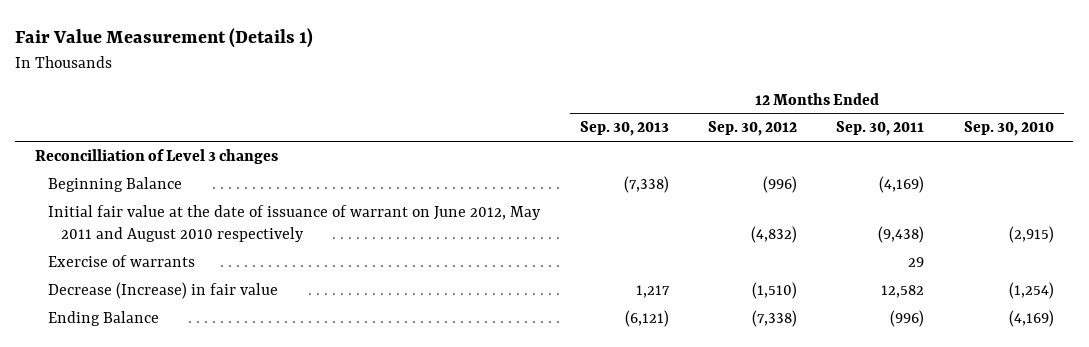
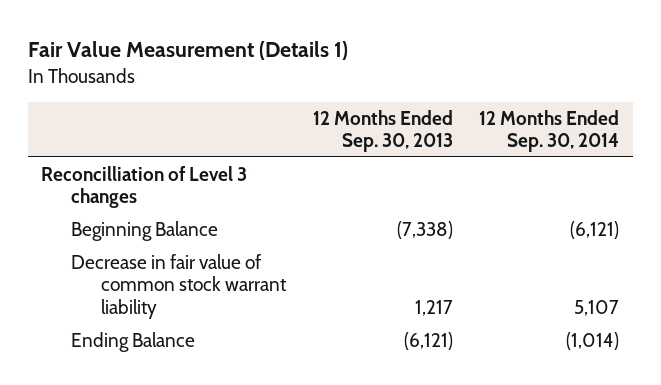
[707,121,797,137] Sep. 30, 2012 -> none
[836,121,925,137] Sep. 30, 2011 -> none
[963,121,1054,137] Sep. 30, 2010 -> none
none -> [479,109,620,153] 12 Months Ended Sep. 30, 2014
[48,204,542,243] Initial fair value at the date of issuance of warrant on June 2012, May 2011 and August 2010 respectively -> none
[48,254,196,267] Exercise of warrants -> none
[48,281,279,299] Decrease (Increase) in fair value -> [71,253,288,320] Decrease in fair value of common stock warrant liability

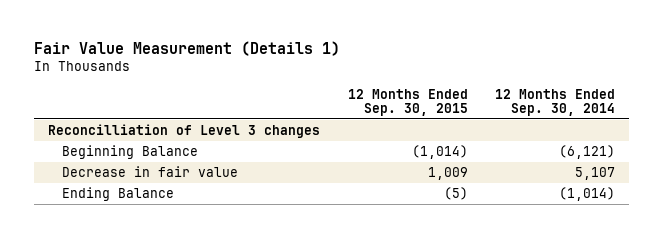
[312,109,453,153] 12 Months Ended Sep. 30, 2013 -> none
none -> [347,88,468,117] 12 Months Ended Sep. 30, 2015
[71,253,288,320] Decrease in fair value of common stock warrant liability -> [61,165,238,177] Decrease in fair value

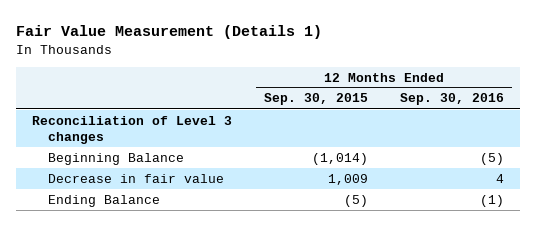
[495,88,616,117] 12 Months Ended Sep. 30, 2014 -> none
none -> [399,93,504,106] Sep. 30, 2016
[48,123,321,138] Reconcilliation of Level 3 changes -> [31,115,232,144] Reconciliation of Level 3 changes

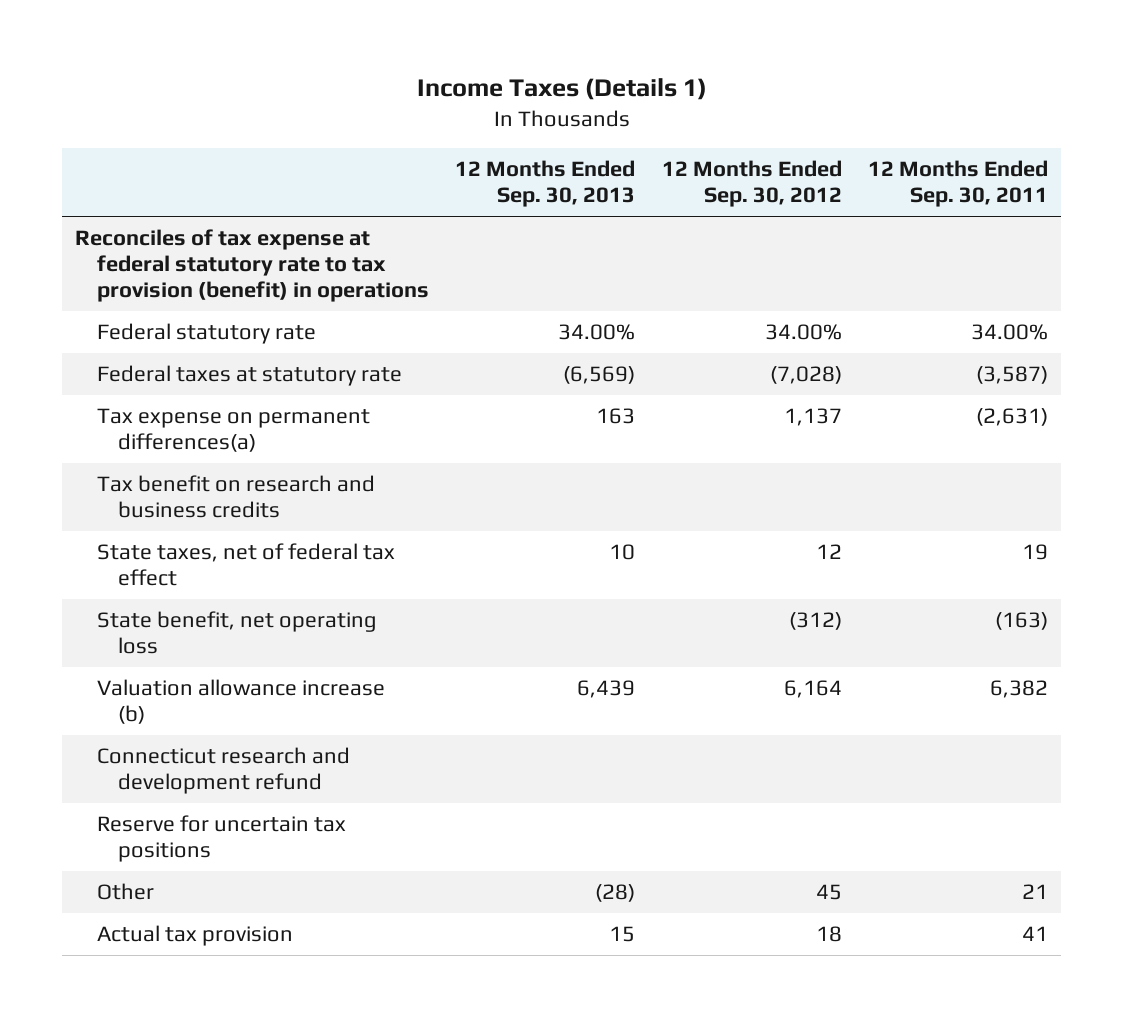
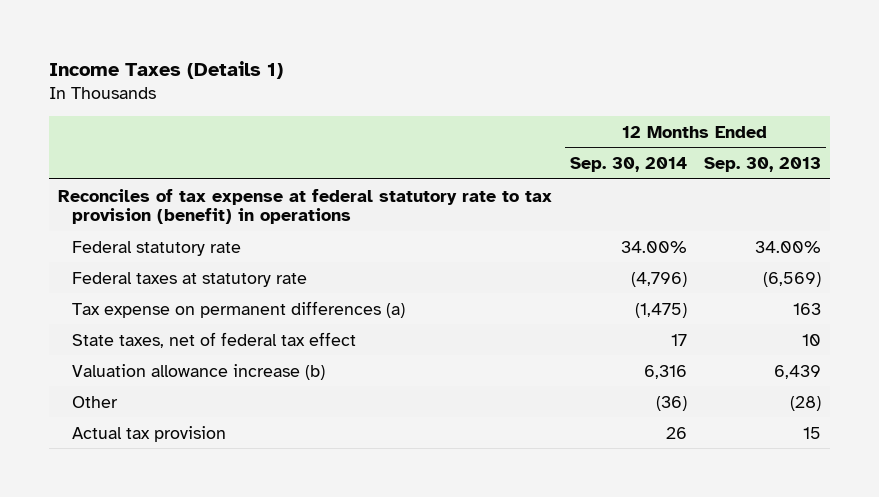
[661,160,842,207] 12 Months Ended Sep. 30, 2012 -> none
[867,160,1048,207] 12 Months Ended Sep. 30, 2011 -> none
none -> [569,157,687,173] Sep. 30, 2014
[96,475,375,519] Tax benefit on research and business credits -> none
[96,408,370,453] Tax expense on permanent differences(a) -> [72,300,406,318] Tax expense on permanent differences (a)
[96,611,377,655] State benefit, net operating loss -> none
[96,747,350,795] Connecticut research and development refund -> none
[96,815,346,863] Reserve for uncertain tax positions -> none

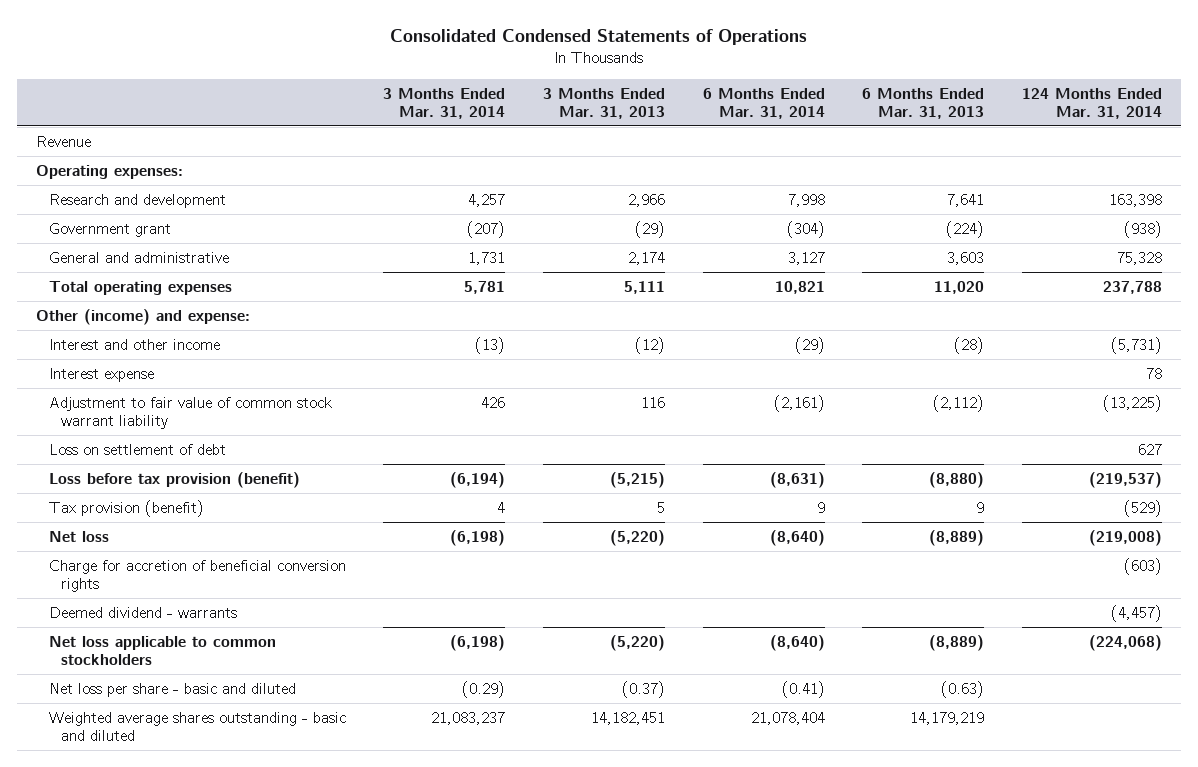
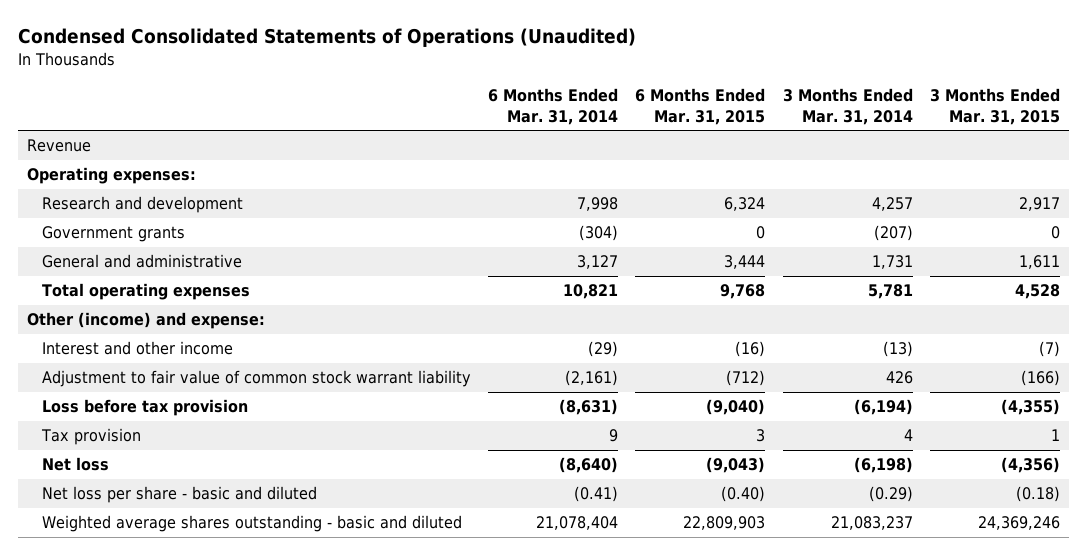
[390,28,808,45] Consolidated Condensed Statements of Operations -> [18,28,637,48] Condensed Consolidated Statements of Operations (Unaudited)
[542,87,665,120] 3 Months Ended Mar. 31, 2013 -> none
[862,87,985,120] 6 Months Ended Mar. 31, 2013 -> none
[1021,87,1162,120] 124 Months Ended Mar. 31, 2014 -> none
none -> [635,88,766,125] 6 Months Ended Mar. 31, 2015
none -> [929,88,1060,125] 3 Months Ended Mar. 31, 2015
[48,222,171,237] Government grant -> [41,226,185,243] Government grants
[48,367,154,382] Interest expense -> none
[48,443,226,455] Loss on settlement of debt -> none
[48,471,300,488] Loss before tax provision (benefit) -> [41,399,248,417] Loss before tax provision
[48,499,204,517] Tax provision (benefit) -> [40,428,141,446] Tax provision
[48,559,346,593] Charge for accretion of beneficial conversion rights -> none
[48,606,237,618] Deemed dividend - warrants -> none
[48,635,276,666] Net loss applicable to common stockholders -> none

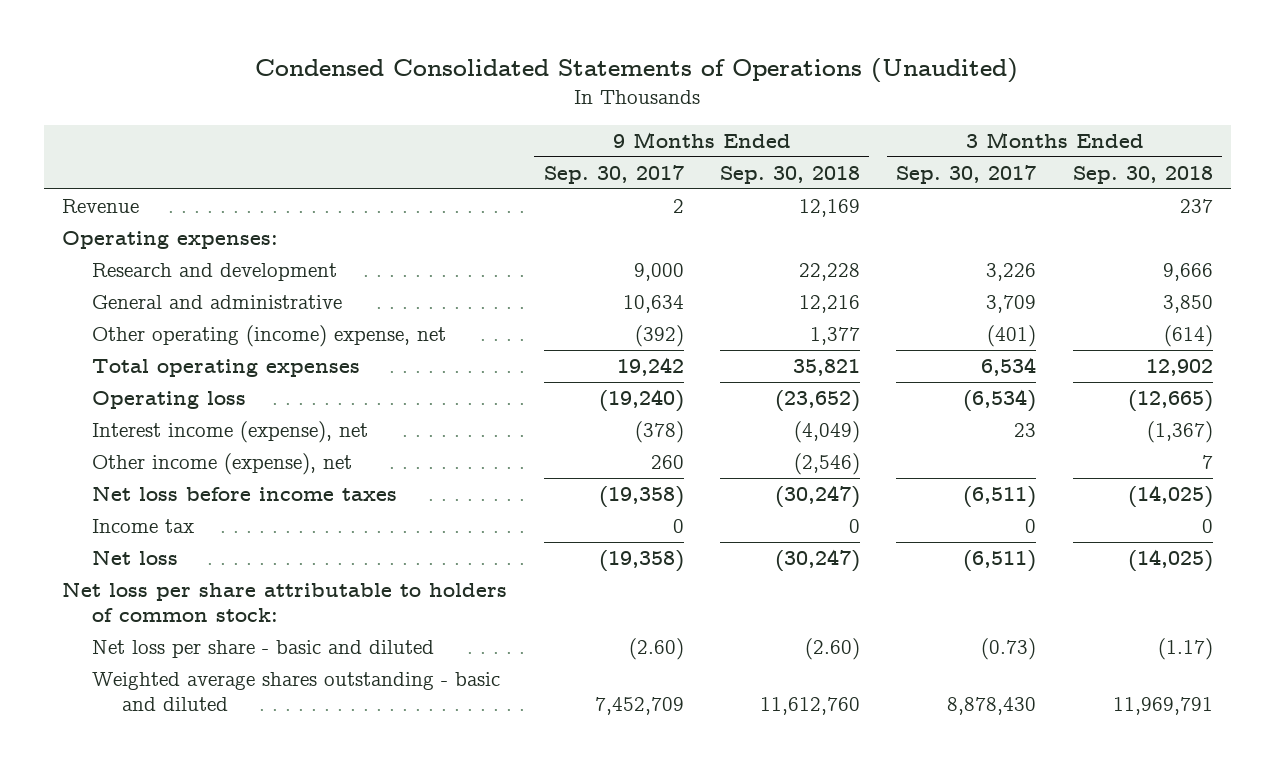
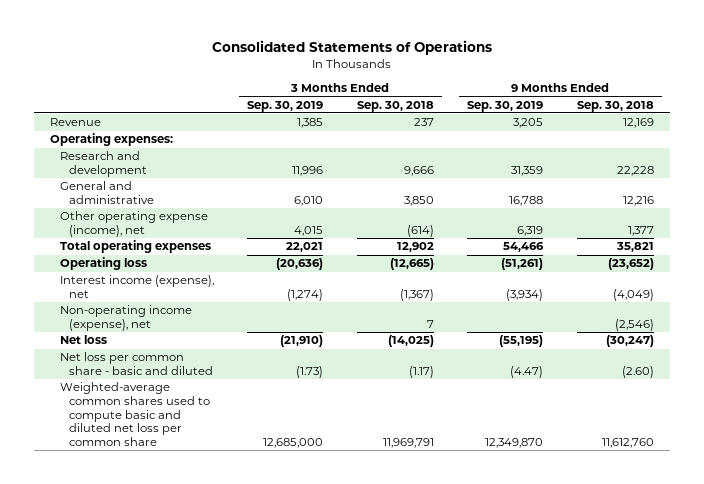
[255,58,1019,84] Condensed Consolidated Statements of Operations (Unaudited) -> [212,39,493,55] Consolidated Statements of Operations
[543,165,684,185] Sep. 30, 2017 -> none
[896,165,1037,185] Sep. 30, 2017 -> none
none -> [247,100,324,112] Sep. 30, 2019
none -> [467,100,544,112] Sep. 30, 2019
[92,325,447,348] Other operating (income) expense, net -> [59,211,208,238] Other operating expense (income), net
[92,486,398,502] Net loss before income taxes -> none
[92,519,195,534] Income tax -> none
[92,453,353,476] Other income (expense), net -> [59,305,192,332] Non-operating income (expense), net
[62,582,508,623] Net loss per share attributable to holders of common stock: -> none
[92,640,435,659] Net loss per share - basic and diluted -> [59,352,213,376] Net loss per common share - basic and diluted
[92,672,501,712] Weighted average shares outstanding - basic and diluted -> [59,382,210,447] Weighted-average common shares used to compute basic and diluted net loss per common share

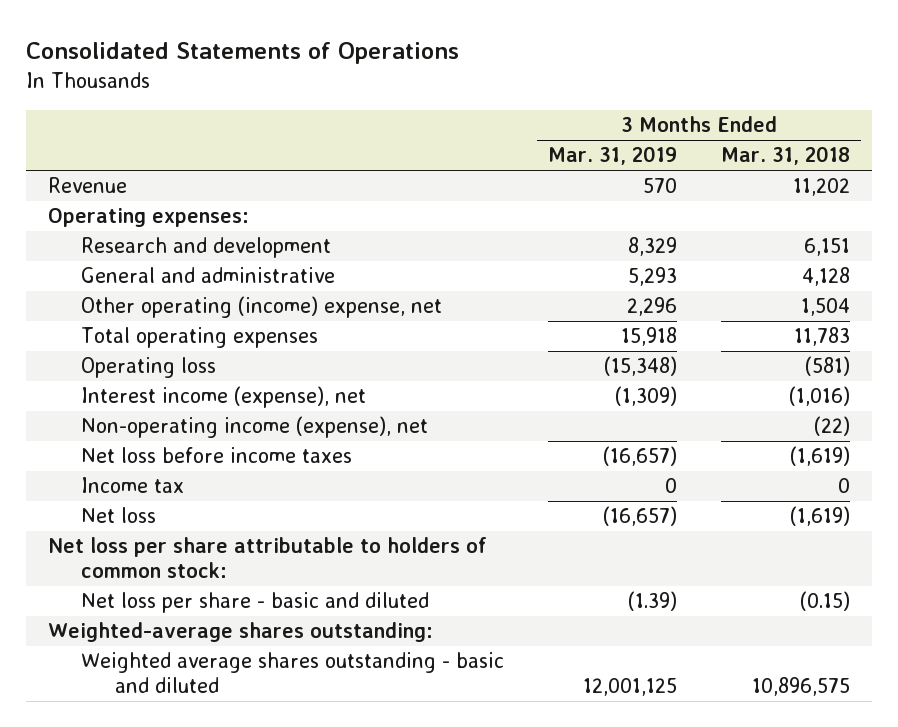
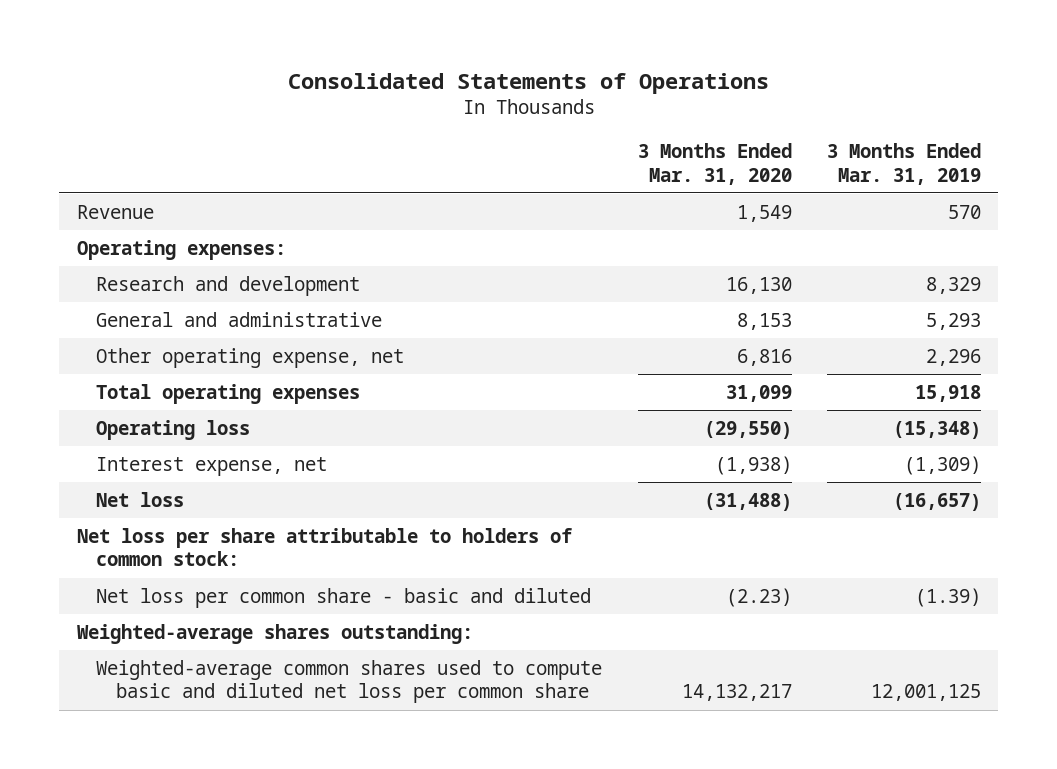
[720,146,850,166] Mar. 31, 2018 -> none
none -> [637,142,792,185] 3 Months Ended Mar. 31, 2020
[81,296,443,319] Other operating (income) expense, net -> [96,347,405,368] Other operating expense, net
[81,416,429,439] Non-operating income (expense), net -> none
[81,447,353,464] Net loss before income taxes -> none
[81,477,185,494] Income tax -> none
[81,386,367,409] Interest income (expense), net -> [96,456,328,476] Interest expense, net
[81,592,430,614] Net loss per share - basic and diluted -> [96,587,592,608] Net loss per common share - basic and diluted
[81,652,505,694] Weighted average shares outstanding - basic and diluted -> [96,659,603,704] Weighted-average common shares used to compute basic and diluted net loss per common share

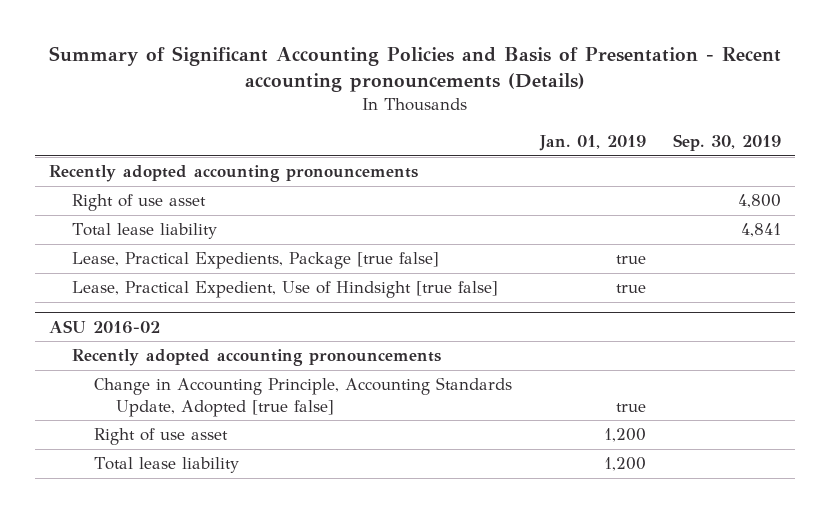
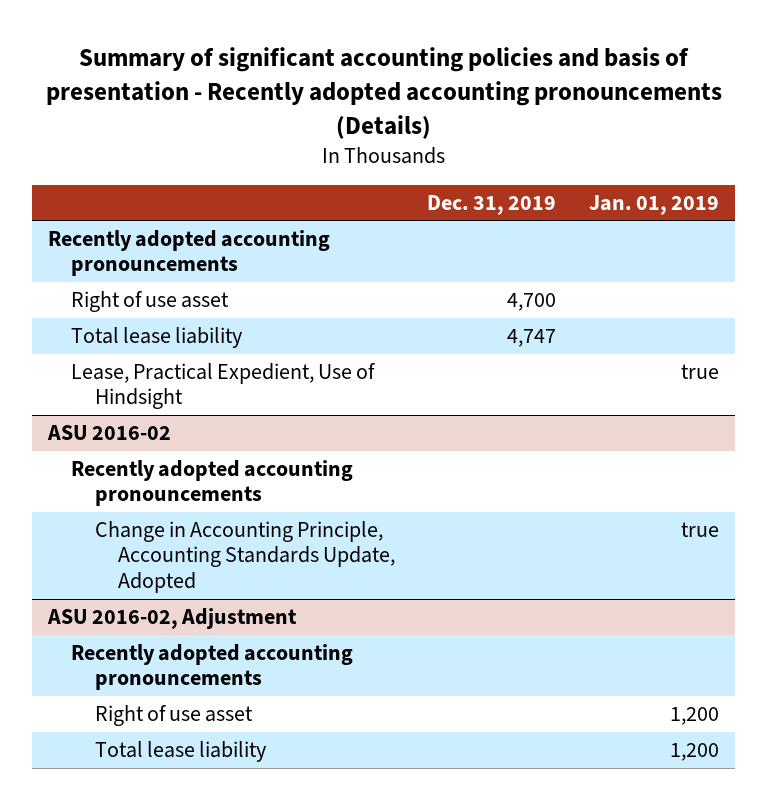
[49,46,782,93] Summary of Significant Accounting Policies and Basis of Presentation - Recent accounting pronouncements (Details) -> [45,46,722,139] Summary of significant accounting policies and basis of presentation - Recently adopted accounting pronouncements (Details)
[673,134,782,152] Sep. 30, 2019 -> none
none -> [427,194,557,215] Dec. 31, 2019
[71,252,439,270] Lease, Practical Expedients, Package [true false] -> none
[71,281,498,299] Lease, Practical Expedient, Use of Hindsight [true false] -> [71,362,377,410] Lease, Practical Expedient, Use of Hindsight
[93,377,512,417] Change in Accounting Principle, Accounting Standards Update, Adopted [true false] -> [94,520,395,593] Change in Accounting Principle, Accounting Standards Update, Adopted
none -> [47,607,298,629] ASU 2016-02, Adjustment
none -> [71,643,354,691] Recently adopted accounting pronouncements

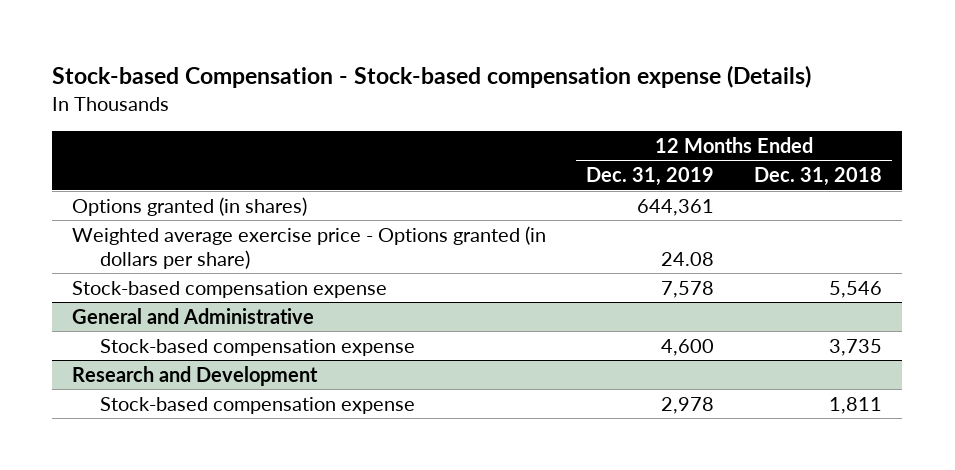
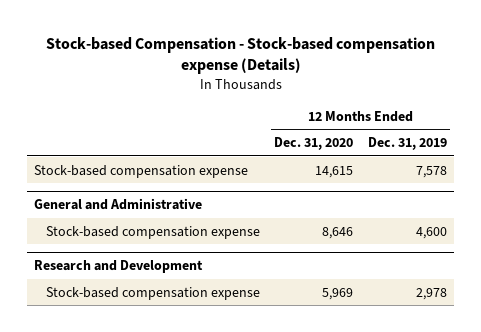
[754,167,883,187] Dec. 31, 2018 -> none
none -> [274,136,354,150] Dec. 31, 2020
[72,196,308,216] Options granted (in shares) -> none
[72,225,547,269] Weighted average exercise price - Options granted (in dollars per share) -> none

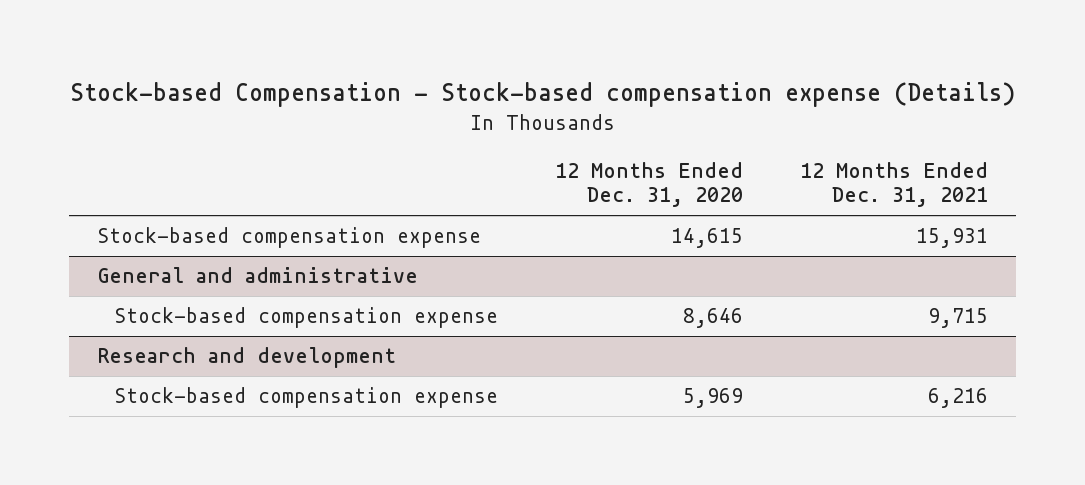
[367,136,447,150] Dec. 31, 2019 -> none
none -> [799,162,988,208] 12 Months Ended Dec. 31, 2021
[34,198,203,211] General and Administrative -> [97,267,419,284] General and administrative
[34,260,204,274] Research and Development -> [97,347,397,369] Research and development

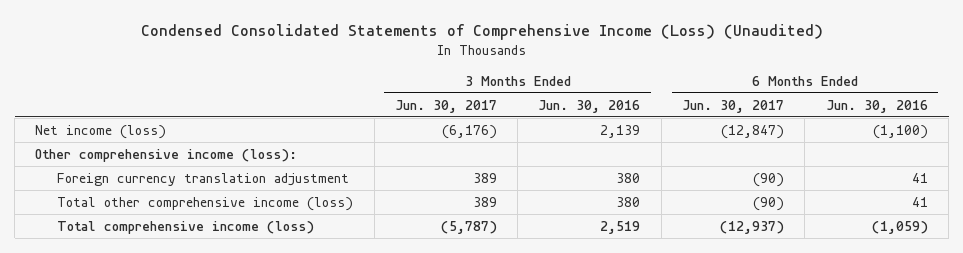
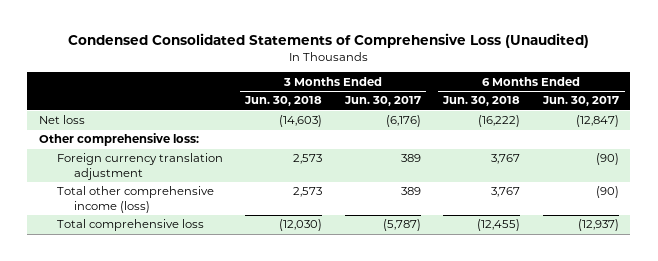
[140,24,823,41] Condensed Consolidated Statements of Comprehensive Income (Loss) (Unaudited) -> [67,33,589,49] Condensed Consolidated Statements of Comprehensive Loss (Unaudited)
[538,99,641,113] Jun. 30, 2016 -> none
[825,99,928,113] Jun. 30, 2016 -> none
none -> [244,96,323,107] Jun. 30, 2018
none -> [442,96,521,107] Jun. 30, 2018
[35,124,167,139] Net income (loss) -> [38,115,85,125] Net loss
[35,148,298,162] Other comprehensive income (loss): -> [38,133,199,147] Other comprehensive loss:
[57,220,315,234] Total comprehensive income (loss) -> [56,219,204,232] Total comprehensive loss

